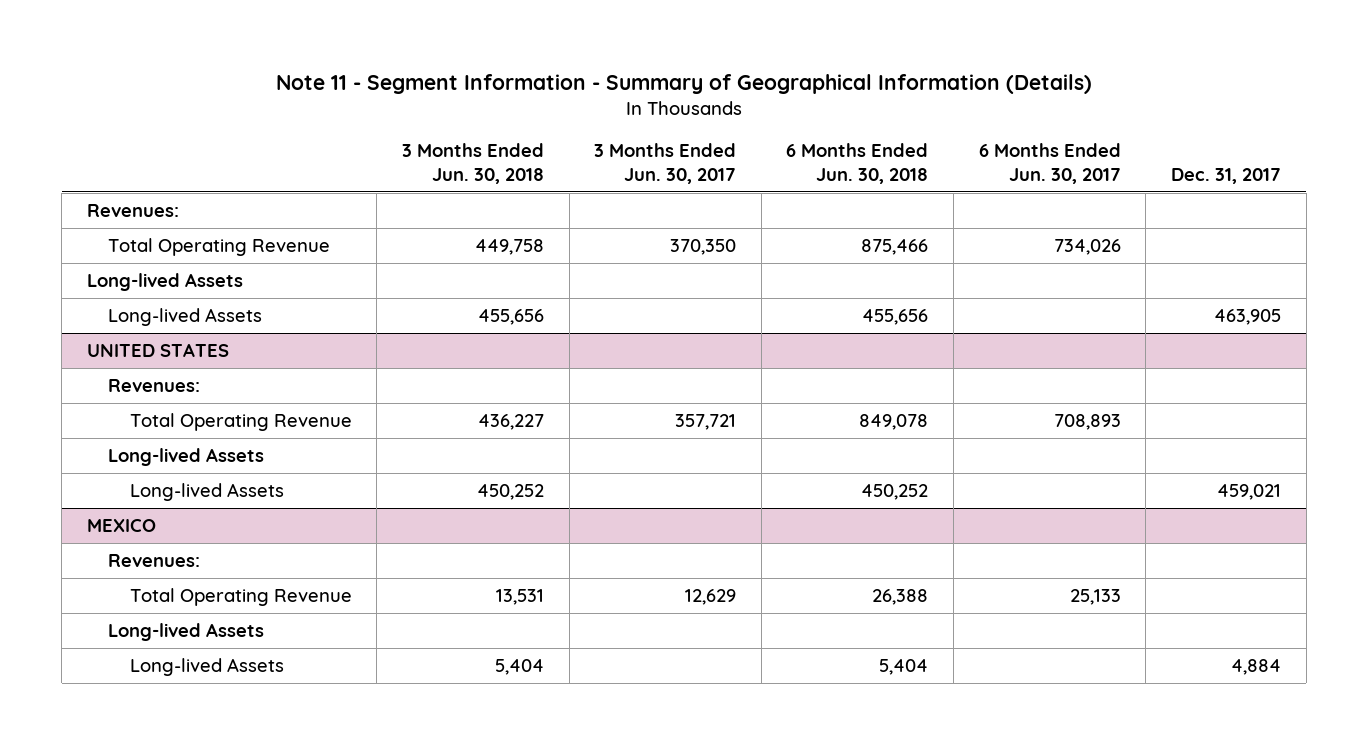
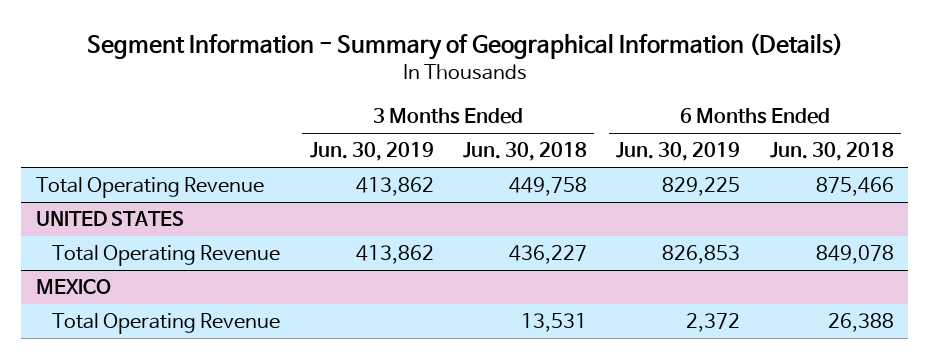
[276,74,1093,95] Note 11 - Segment Information - Summary of Geographical Information (Details) -> [86,33,843,61] Segment Information - Summary of Geographical Information (Details)
[594,143,737,184] 3 Months Ended Jun. 30, 2017 -> none
[978,143,1121,184] 6 Months Ended Jun. 30, 2017 -> none
[1170,167,1281,184] Dec. 31, 2017 -> none
none -> [309,142,434,162] Jun. 30, 2019
none -> [616,142,741,162] Jun. 30, 2019
[87,203,180,217] Revenues: -> none
[87,272,244,291] Long-lived Assets -> none
[108,307,263,326] Long-lived Assets -> none
[108,378,201,392] Revenues: -> none
[108,447,265,466] Long-lived Assets -> none
[129,482,284,501] Long-lived Assets -> none
[108,553,201,567] Revenues: -> none
[108,622,265,641] Long-lived Assets -> none
[129,657,284,676] Long-lived Assets -> none

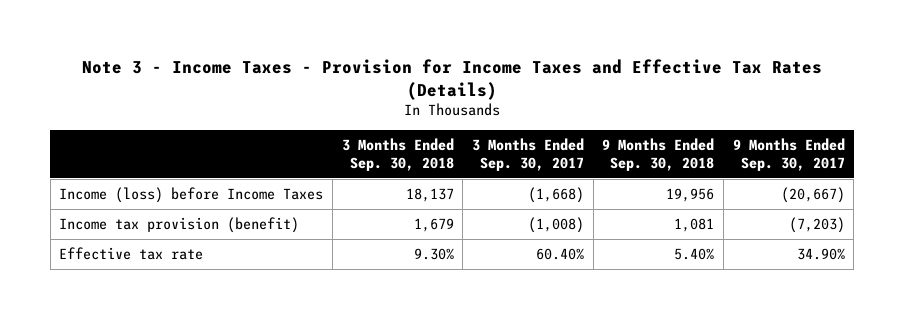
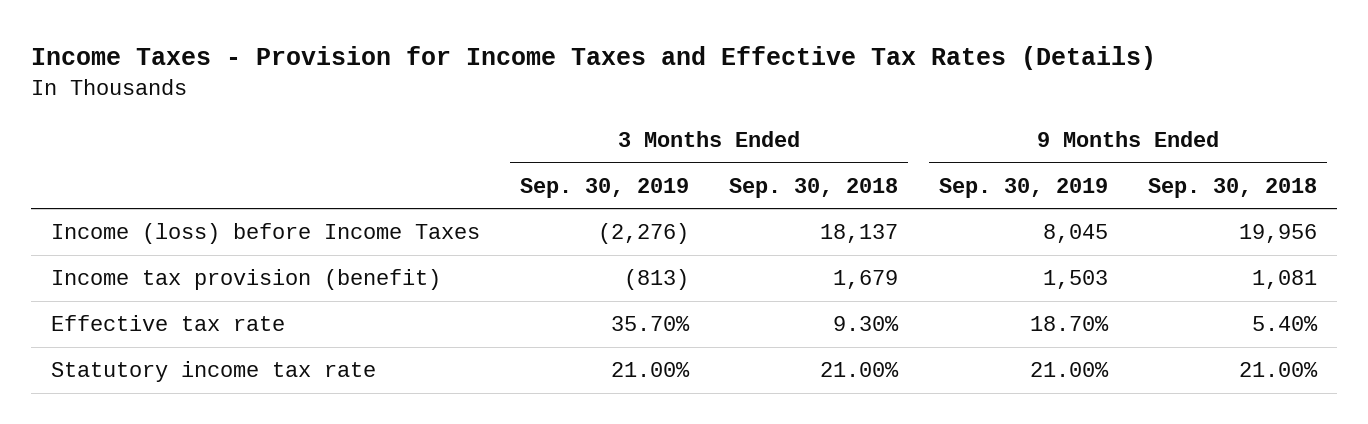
[81,58,822,100] Note 3 - Income Taxes - Provision for Income Taxes and Effective Tax Rates (Details) -> [30,46,1156,71] Income Taxes - Provision for Income Taxes and Effective Tax Rates (Details)
[471,137,584,172] 3 Months Ended Sep. 30, 2017 -> none
[732,137,845,172] 9 Months Ended Sep. 30, 2017 -> none
none -> [520,177,690,198] Sep. 30, 2019
none -> [938,177,1108,198] Sep. 30, 2019
none -> [51,361,377,383] Statutory income tax rate

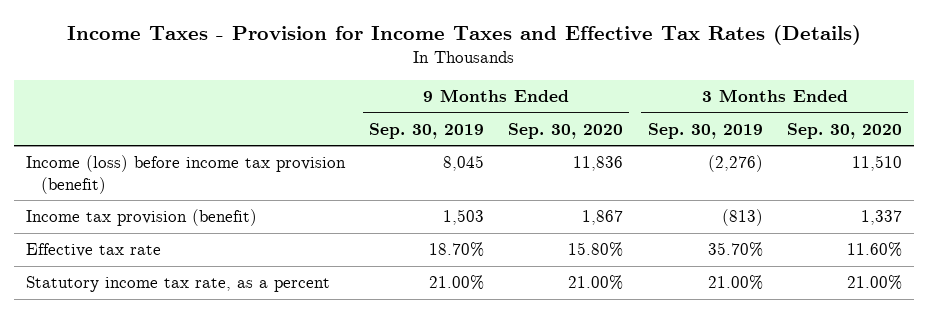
[729,177,899,198] Sep. 30, 2018 -> none
[1147,177,1317,198] Sep. 30, 2018 -> none
none -> [508,123,624,140] Sep. 30, 2020
none -> [786,123,902,140] Sep. 30, 2020
[51,223,481,245] Income (loss) before Income Taxes -> [25,155,346,194] Income (loss) before income tax provision (benefit)
[51,361,377,383] Statutory income tax rate -> [25,276,330,293] Statutory income tax rate, as a percent

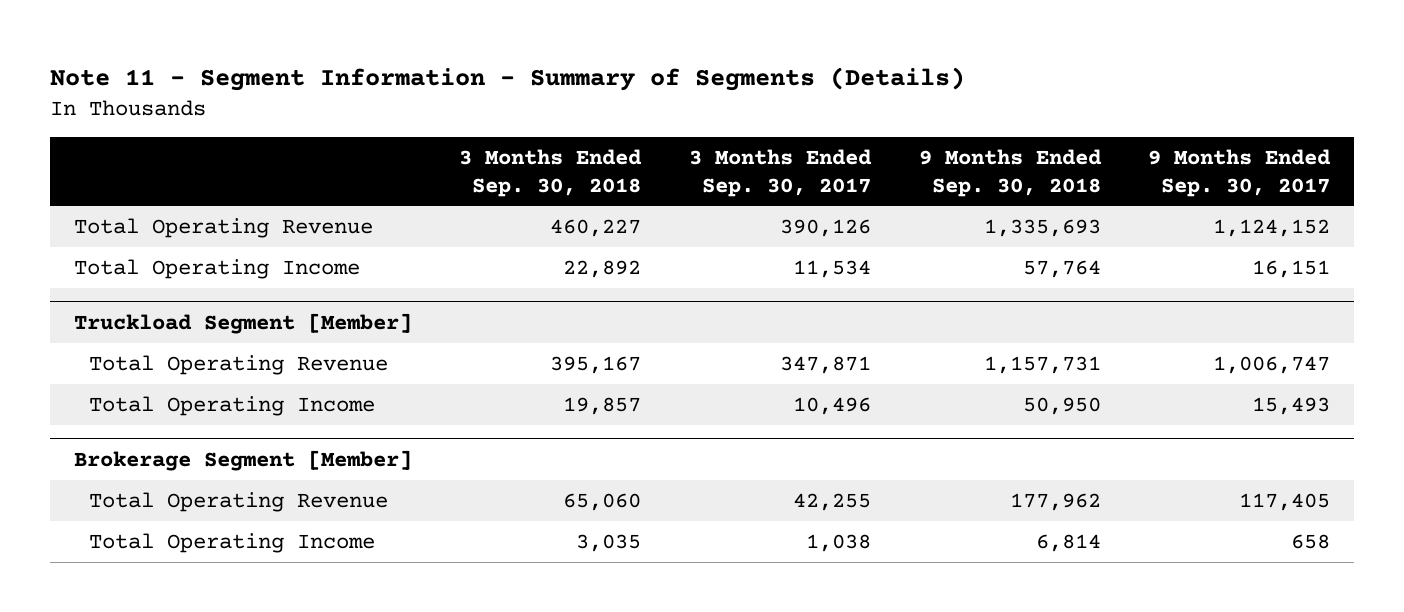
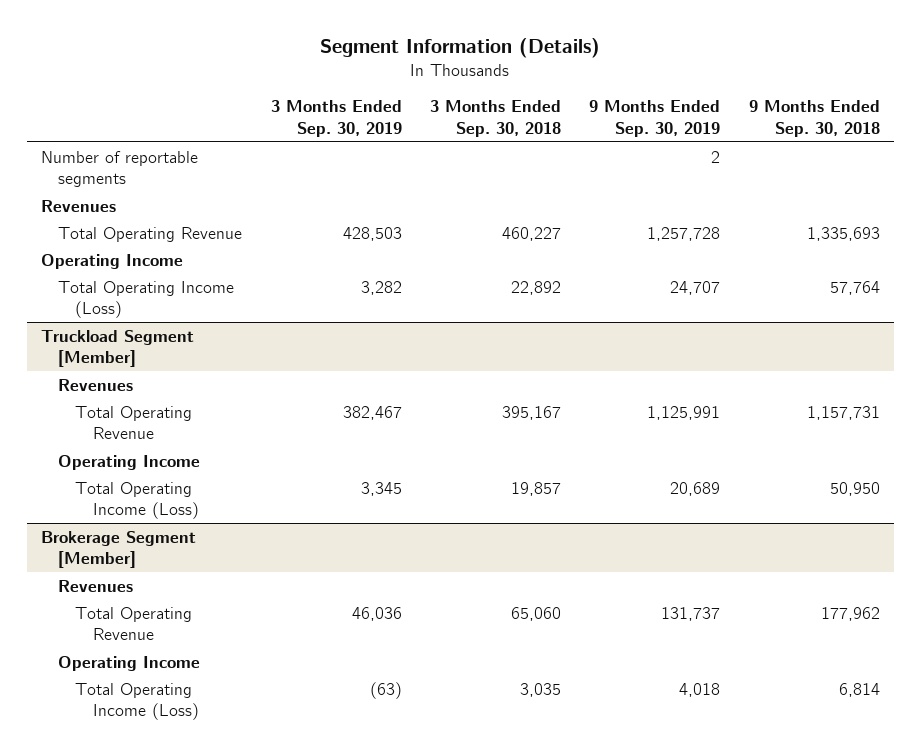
[50,66,966,91] Note 11 - Segment Information - Summary of Segments (Details) -> [320,37,601,58] Segment Information (Details)
[688,148,872,197] 3 Months Ended Sep. 30, 2017 -> none
[1148,148,1332,197] 9 Months Ended Sep. 30, 2017 -> none
none -> [270,100,402,137] 3 Months Ended Sep. 30, 2019
none -> [589,100,721,137] 9 Months Ended Sep. 30, 2019
none -> [40,150,198,188] Number of reportable segments
none -> [40,199,116,212] Revenues
none -> [40,253,183,269] Operating Income
[73,258,360,279] Total Operating Income -> [58,280,235,319] Total Operating Income (Loss)
none -> [58,378,134,391] Revenues
none -> [58,454,201,470] Operating Income
[89,395,376,416] Total Operating Income -> [75,481,199,520] Total Operating Income (Loss)
none -> [58,579,134,592] Revenues
none -> [58,655,201,671] Operating Income
[89,532,376,553] Total Operating Income -> [75,682,199,721] Total Operating Income (Loss)

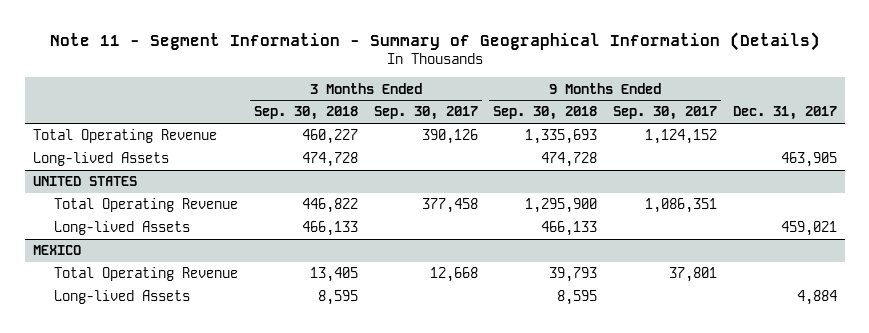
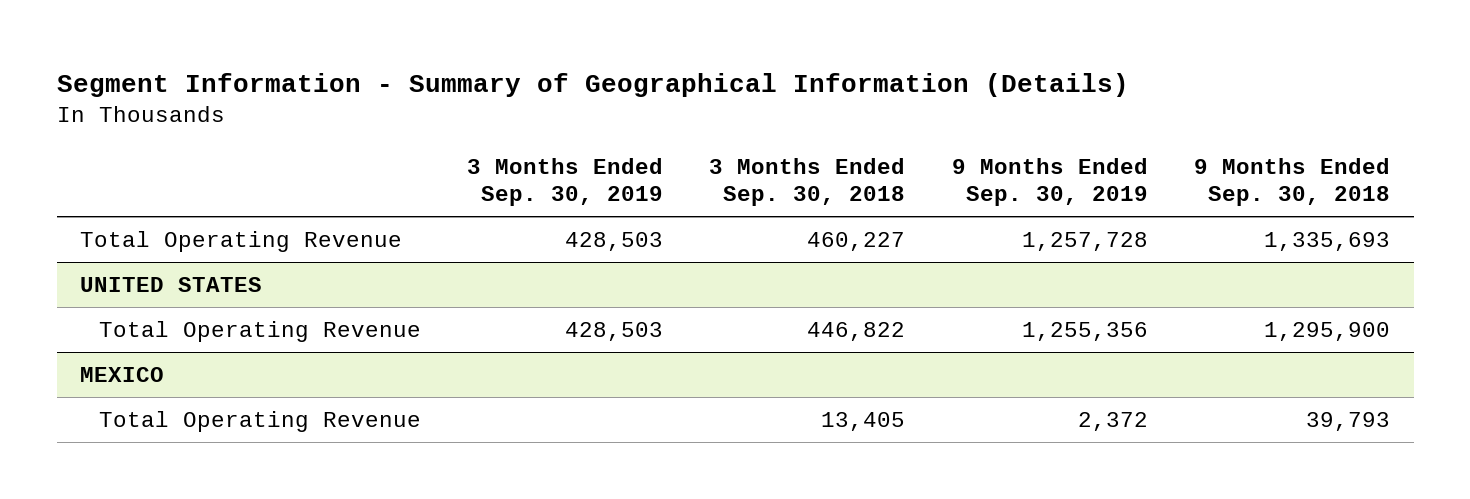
[49,31,820,51] Note 11 - Segment Information - Summary of Geographical Information (Details) -> [56,72,1129,97] Segment Information - Summary of Geographical Information (Details)
[373,106,478,121] Sep. 30, 2017 -> none
[613,106,718,121] Sep. 30, 2017 -> none
[732,106,837,121] Dec. 31, 2017 -> none
none -> [467,158,664,207] 3 Months Ended Sep. 30, 2019
none -> [951,158,1148,207] 9 Months Ended Sep. 30, 2019
[32,152,169,167] Long-lived Assets -> none
[54,221,191,236] Long-lived Assets -> none
[54,290,191,305] Long-lived Assets -> none

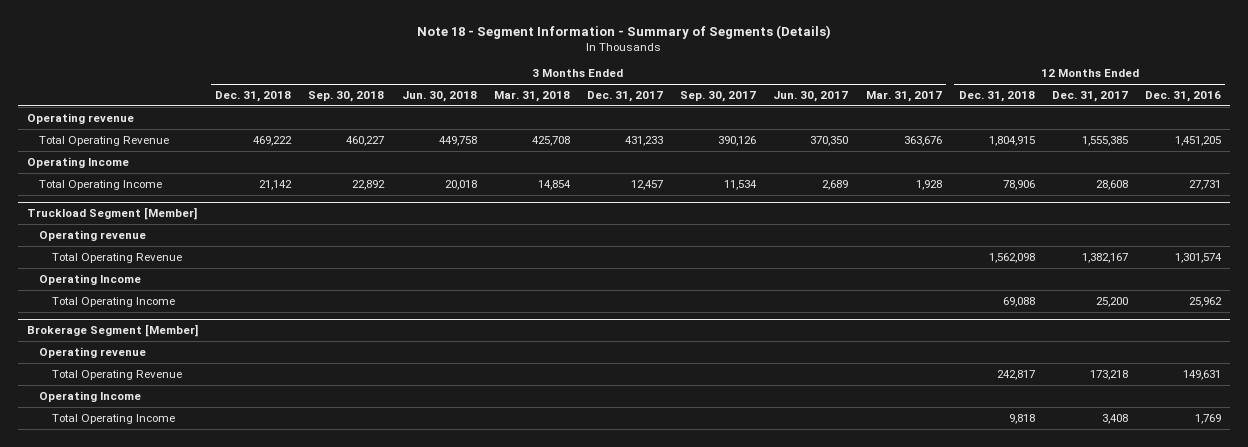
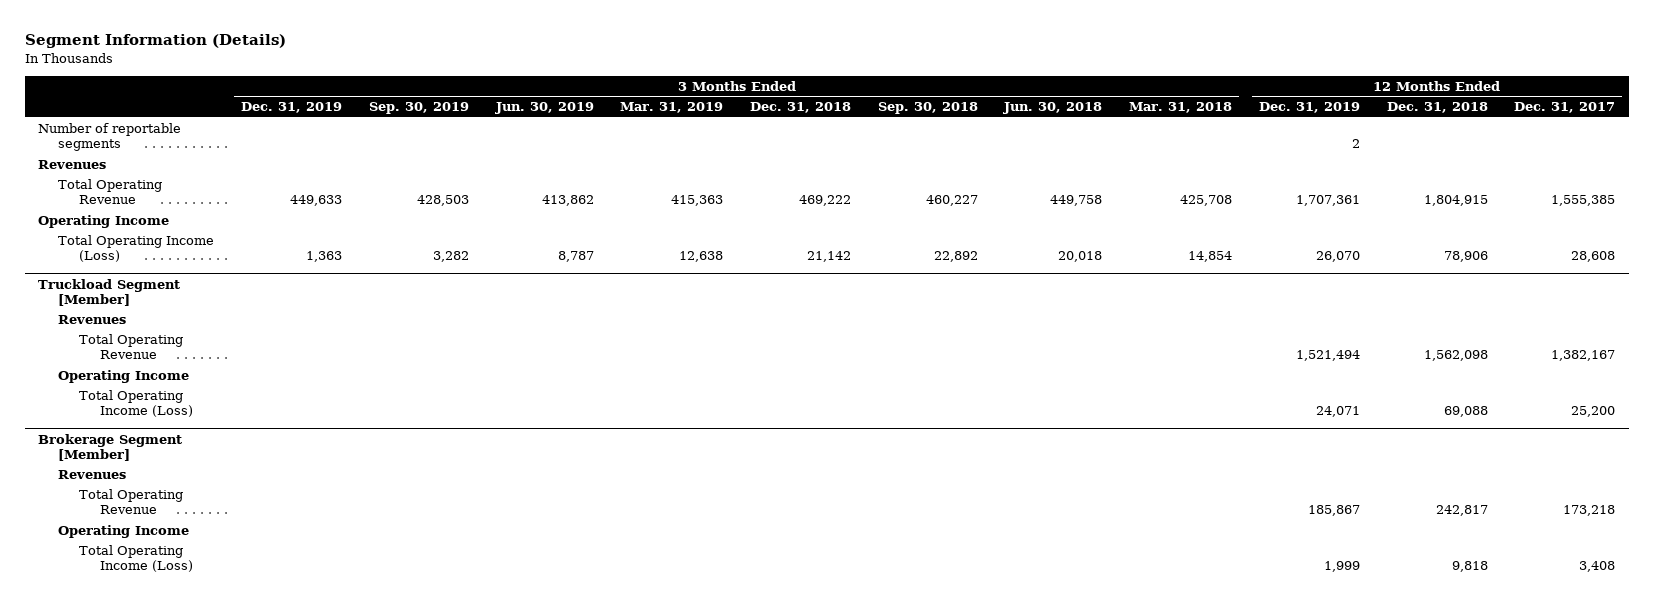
[417,24,832,39] Note 18 - Segment Information - Summary of Segments (Details) -> [24,33,286,48] Segment Information (Details)
[586,91,663,103] Dec. 31, 2017 -> none
[680,91,757,103] Sep. 30, 2017 -> none
[773,91,849,103] Jun. 30, 2017 -> none
[865,91,942,103] Mar. 31, 2017 -> none
[1145,91,1222,103] Dec. 31, 2016 -> none
none -> [241,102,343,114] Dec. 31, 2019
none -> [368,102,469,115] Sep. 30, 2019
none -> [494,102,594,115] Jun. 30, 2019
none -> [620,102,724,114] Mar. 31, 2019
none -> [1258,102,1360,114] Dec. 31, 2019
none -> [37,122,181,152] Number of reportable segments
[26,112,134,124] Operating revenue -> [37,159,106,169] Revenues
[39,179,163,190] Total Operating Income -> [58,234,215,263] Total Operating Income (Loss)
[39,229,147,241] Operating revenue -> [58,314,127,324] Revenues
[51,296,175,307] Total Operating Income -> [79,389,193,418] Total Operating Income (Loss)
[39,346,147,358] Operating revenue -> [58,469,127,479] Revenues
[51,413,175,424] Total Operating Income -> [79,544,193,573] Total Operating Income (Loss)

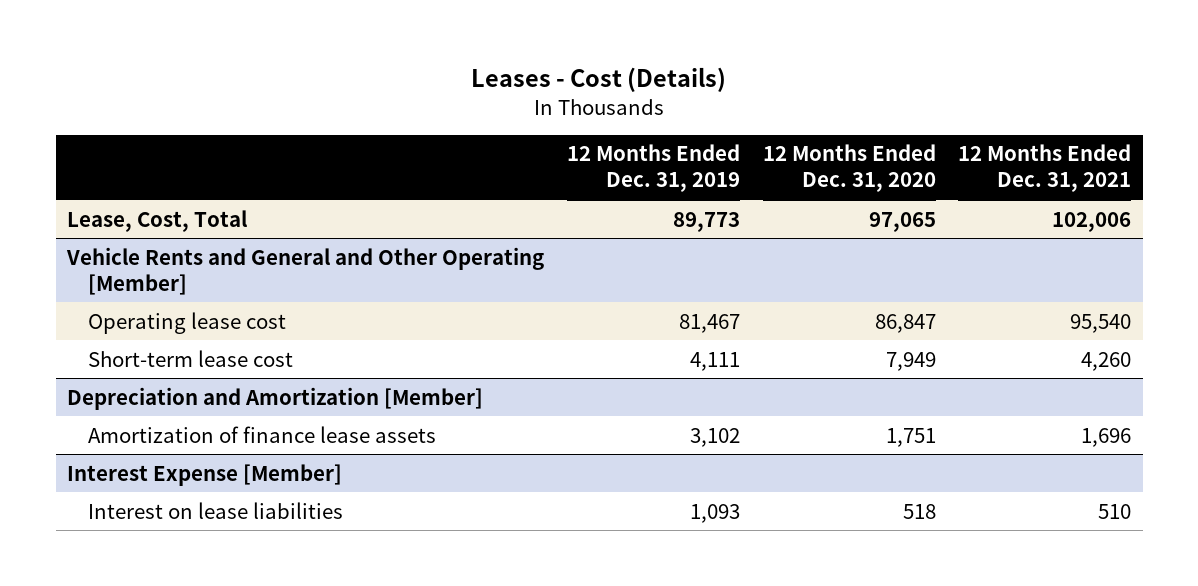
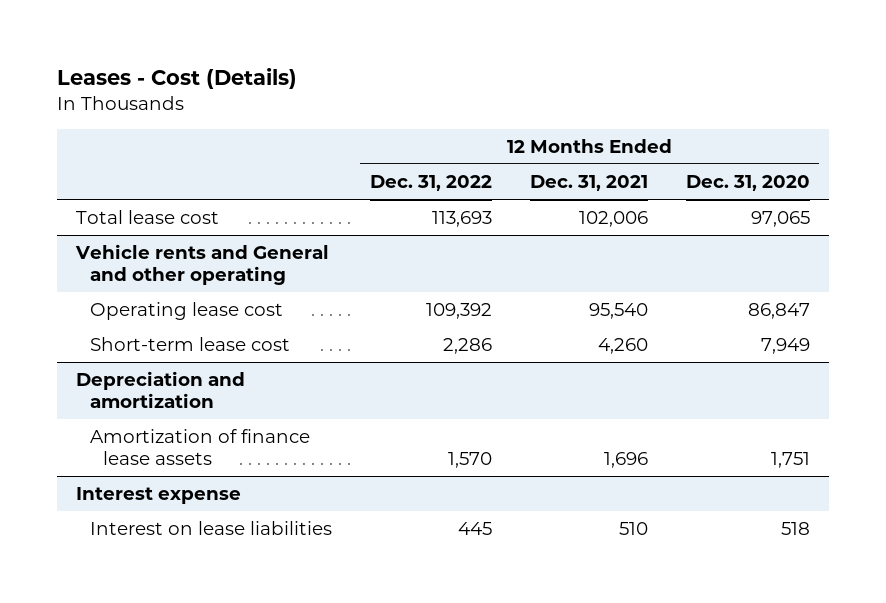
[566,144,740,193] 12 Months Ended Dec. 31, 2019 -> none
none -> [369,175,492,192] Dec. 31, 2022
[67,209,248,232] Lease, Cost, Total -> [75,210,219,225] Total lease cost
[66,246,545,295] Vehicle Rents and General and Other Operating [Member] -> [74,244,329,286] Vehicle rents and General and other operating
[67,386,484,410] Depreciation and Amortization [Member] -> [75,371,245,409] Depreciation and amortization
[67,463,343,486] Interest Expense [Member] -> [75,487,241,505] Interest expense

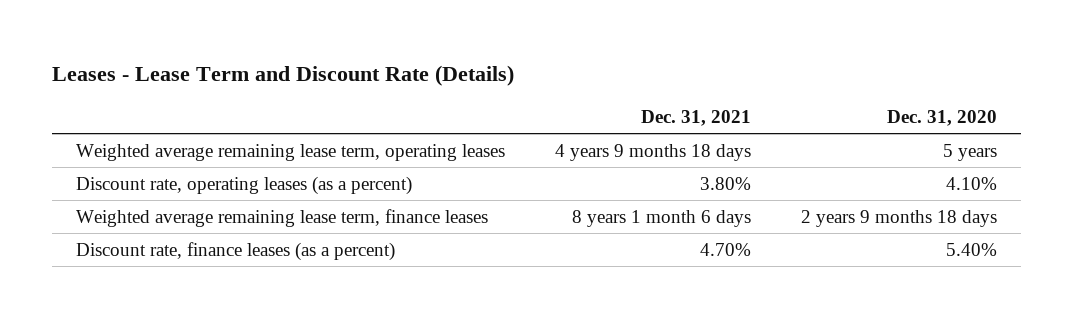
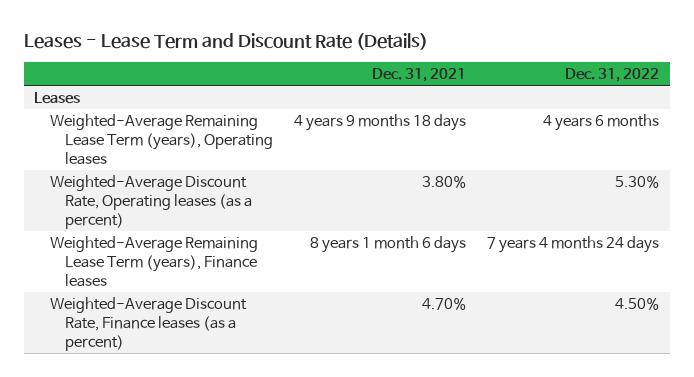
[886,109,997,126] Dec. 31, 2020 -> none
none -> [565,68,660,83] Dec. 31, 2022
none -> [34,91,81,104] Leases
[76,143,506,161] Weighted average remaining lease term, operating leases -> [49,113,274,165] Weighted-Average Remaining Lease Term (years), Operating leases
[76,175,413,195] Discount rate, operating leases (as a percent) -> [49,174,253,229] Weighted-Average Discount Rate, Operating leases (as a percent)
[76,208,489,227] Weighted average remaining lease term, finance leases -> [49,235,258,287] Weighted-Average Remaining Lease Term (years), Finance leases
[76,241,396,261] Discount rate, finance leases (as a percent) -> [49,296,247,351] Weighted-Average Discount Rate, Finance leases (as a percent)

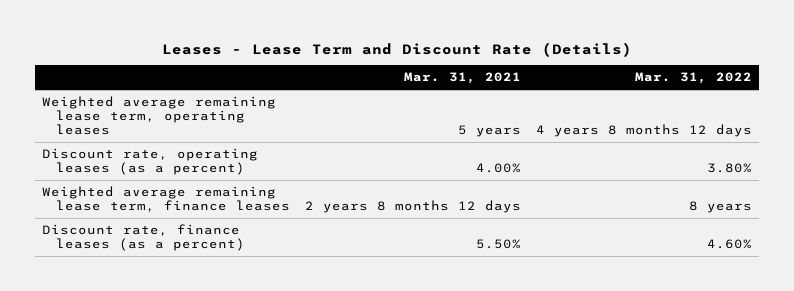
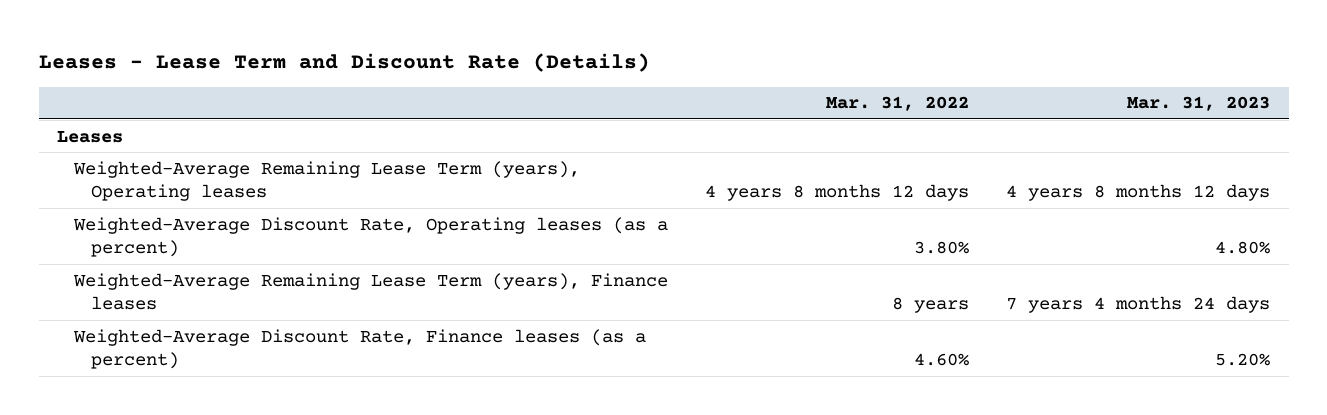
[403,72,521,85] Mar. 31, 2021 -> none
none -> [1127,96,1271,112] Mar. 31, 2023
none -> [57,130,124,143] Leases
[42,95,277,136] Weighted average remaining lease term, operating leases -> [73,160,581,202] Weighted-Average Remaining Lease Term (years), Operating leases
[42,147,259,176] Discount rate, operating leases (as a percent) -> [73,216,669,258] Weighted-Average Discount Rate, Operating leases (as a percent)
[42,185,290,213] Weighted average remaining lease term, finance leases -> [73,272,669,311] Weighted-Average Remaining Lease Term (years), Finance leases
[42,223,245,252] Discount rate, finance leases (as a percent) -> [73,328,647,370] Weighted-Average Discount Rate, Finance leases (as a percent)

